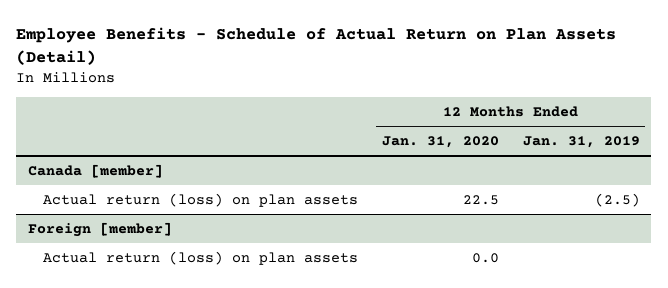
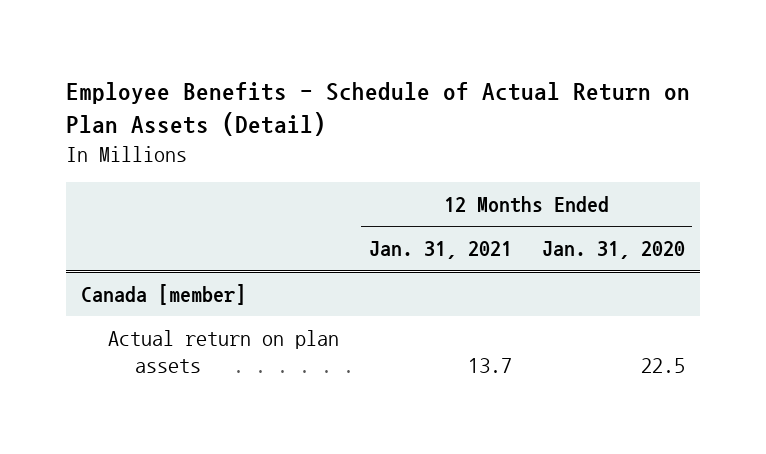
[522,136,640,149] Jan. 31, 2019 -> none
none -> [368,241,512,260] Jan. 31, 2021
[28,221,173,237] Foreign [member] -> none
[42,250,358,265] Actual return (loss) on plan assets -> none
[42,192,358,207] Actual return (loss) on plan assets -> [107,329,339,374] Actual return on plan assets

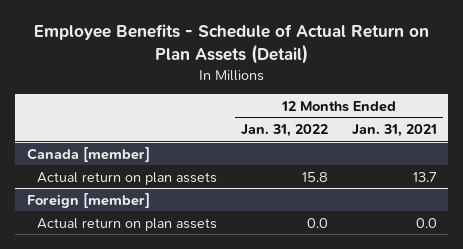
[541,241,685,260] Jan. 31, 2020 -> none
none -> [240,124,328,138] Jan. 31, 2022
none -> [26,192,150,208] Foreign [member]
none -> [37,217,218,231] Actual return on plan assets

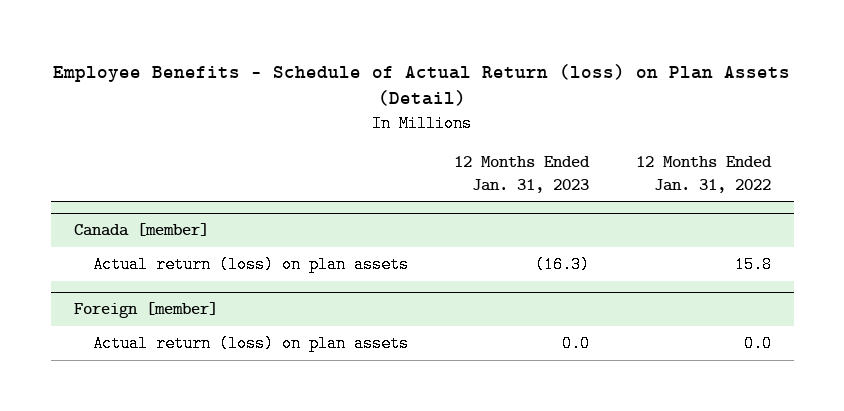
[33,24,429,65] Employee Benefits - Schedule of Actual Return on Plan Assets (Detail) -> [53,63,791,107] Employee Benefits - Schedule of Actual Return (loss) on Plan Assets (Detail)
[351,124,437,138] Jan. 31, 2021 -> none
none -> [454,156,591,193] 12 Months Ended Jan. 31, 2023
[37,171,218,185] Actual return on plan assets -> [93,256,410,274] Actual return (loss) on plan assets
[37,217,218,231] Actual return on plan assets -> [93,335,410,353] Actual return (loss) on plan assets

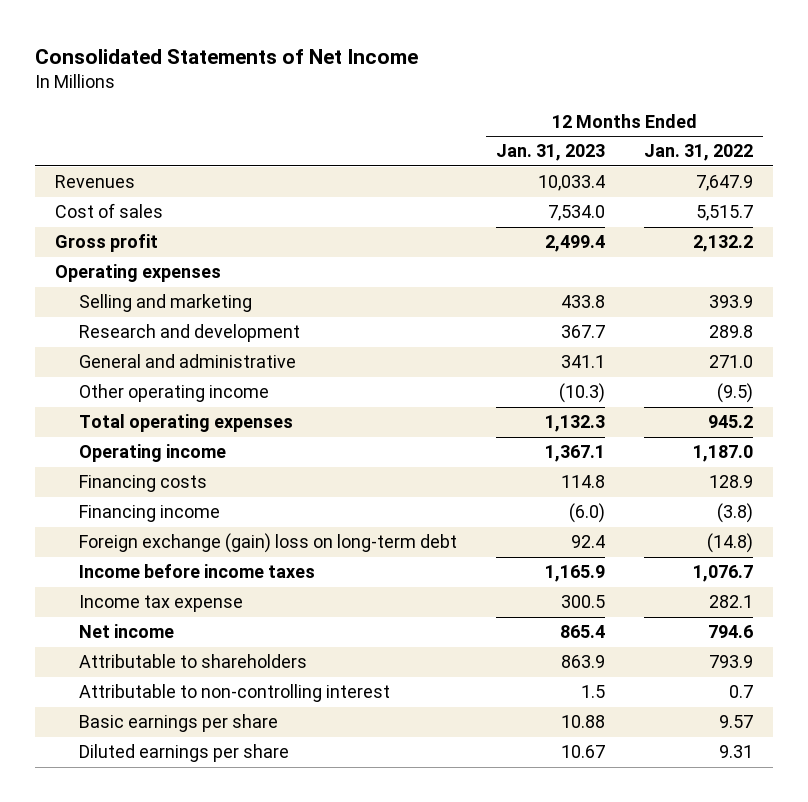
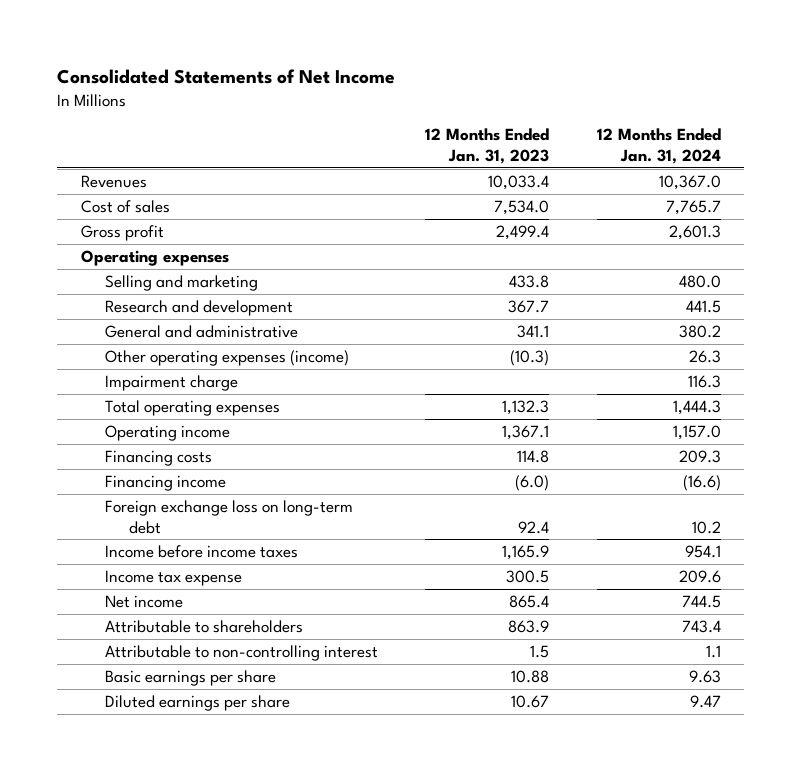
[644,144,754,162] Jan. 31, 2022 -> none
none -> [596,128,721,165] 12 Months Ended Jan. 31, 2024
[78,384,269,403] Other operating income -> [105,349,350,366] Other operating expenses (income)
none -> [105,374,239,391] Impairment charge
[78,533,457,554] Foreign exchange (gain) loss on long-term debt -> [105,499,354,534] Foreign exchange loss on long-term debt

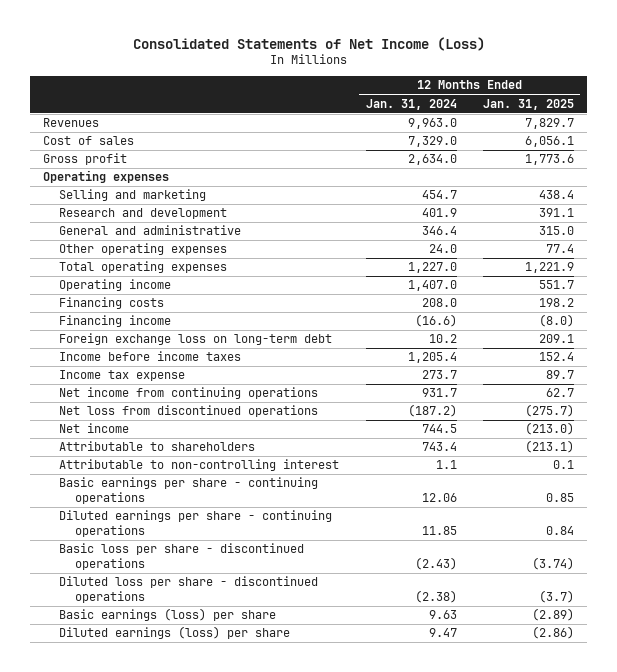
[56,69,395,85] Consolidated Statements of Net Income -> [132,36,485,51] Consolidated Statements of Net Income (Loss)
[425,128,550,165] 12 Months Ended Jan. 31, 2023 -> none
none -> [482,98,574,110] Jan. 31, 2025
[658,174,721,190] 10,367.0 -> [407,118,457,130] 9,963.0
[665,199,721,215] 7,765.7 -> [407,136,457,148] 7,329.0
[668,224,721,240] 2,601.3 -> [407,154,457,166] 2,634.0
[105,374,239,391] Impairment charge -> none
[678,274,721,288] 480.0 -> [421,190,457,200] 454.7
[685,299,721,313] 441.5 -> [421,208,457,218] 401.9
[678,324,721,338] 380.2 -> [421,226,457,236] 346.4
[105,349,350,366] Other operating expenses (income) -> [59,243,228,256] Other operating expenses
[688,349,721,363] 26.3 -> [428,244,457,254] 24.0
[672,399,721,415] 1,444.3 -> [407,262,457,274] 1,227.0
[672,424,721,440] 1,157.0 -> [407,280,457,292] 1,407.0
[678,449,721,463] 209.3 -> [421,298,457,308] 208.0
[684,544,721,558] 954.1 -> [407,352,457,364] 1,205.4
[678,569,721,583] 209.6 -> [421,370,457,380] 273.7
none -> [59,387,319,400] Net income from continuing operations
none -> [59,405,319,418] Net loss from discontinued operations
none -> [59,477,319,505] Basic earnings per share - continuing operations
none -> [59,510,333,538] Diluted earnings per share - continuing operations
none -> [59,543,305,571] Basic loss per share - discontinued operations
none -> [59,576,319,604] Diluted loss per share - discontinued operations
[105,669,277,686] Basic earnings per share -> [59,608,277,622] Basic earnings (loss) per share
[105,694,291,711] Diluted earnings per share -> [59,626,291,640] Diluted earnings (loss) per share

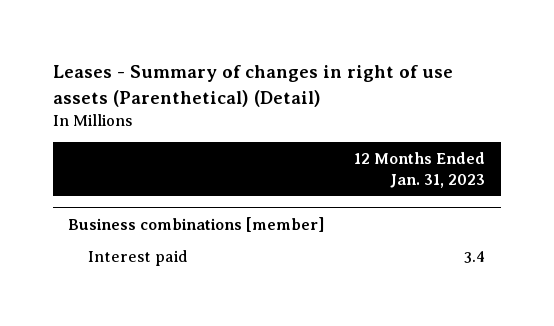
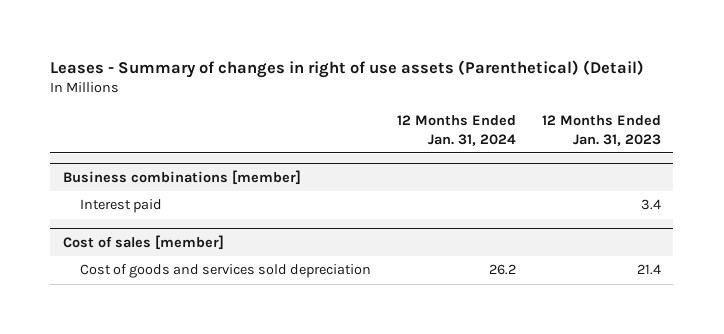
none -> [396,115,516,146] 12 Months Ended Jan. 31, 2024
none -> [63,234,225,250] Cost of sales [member]
none -> [79,264,371,279] Cost of goods and services sold depreciation

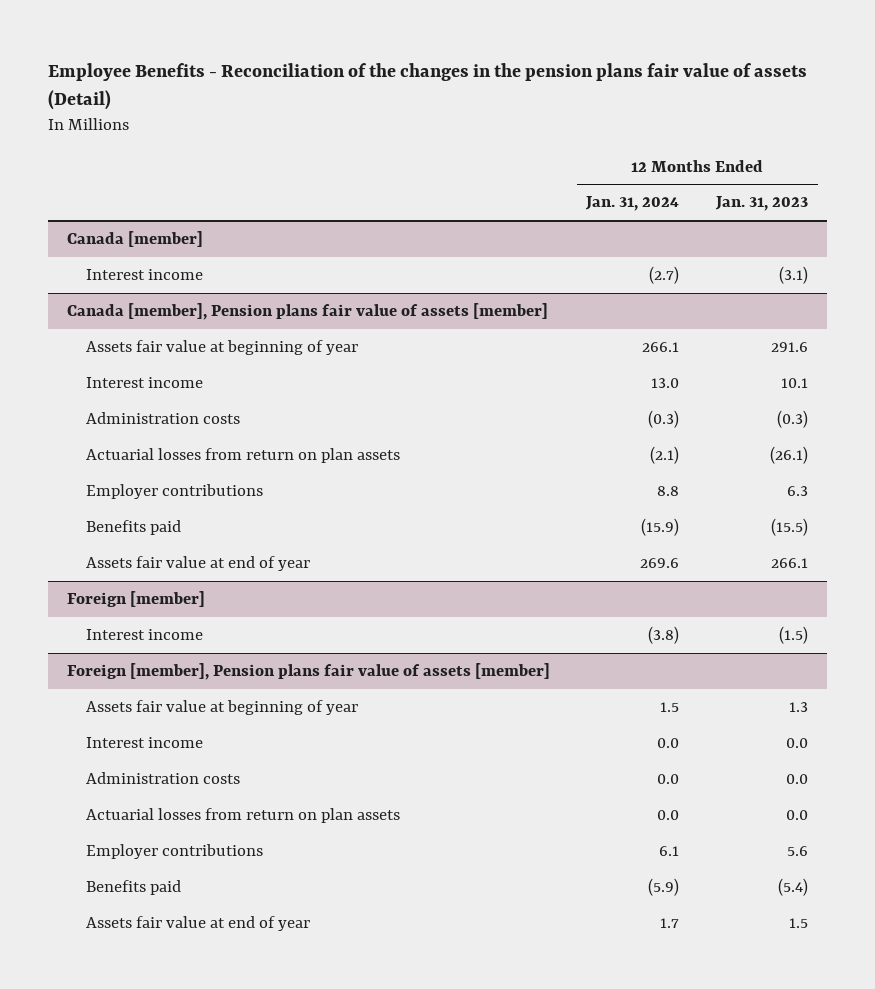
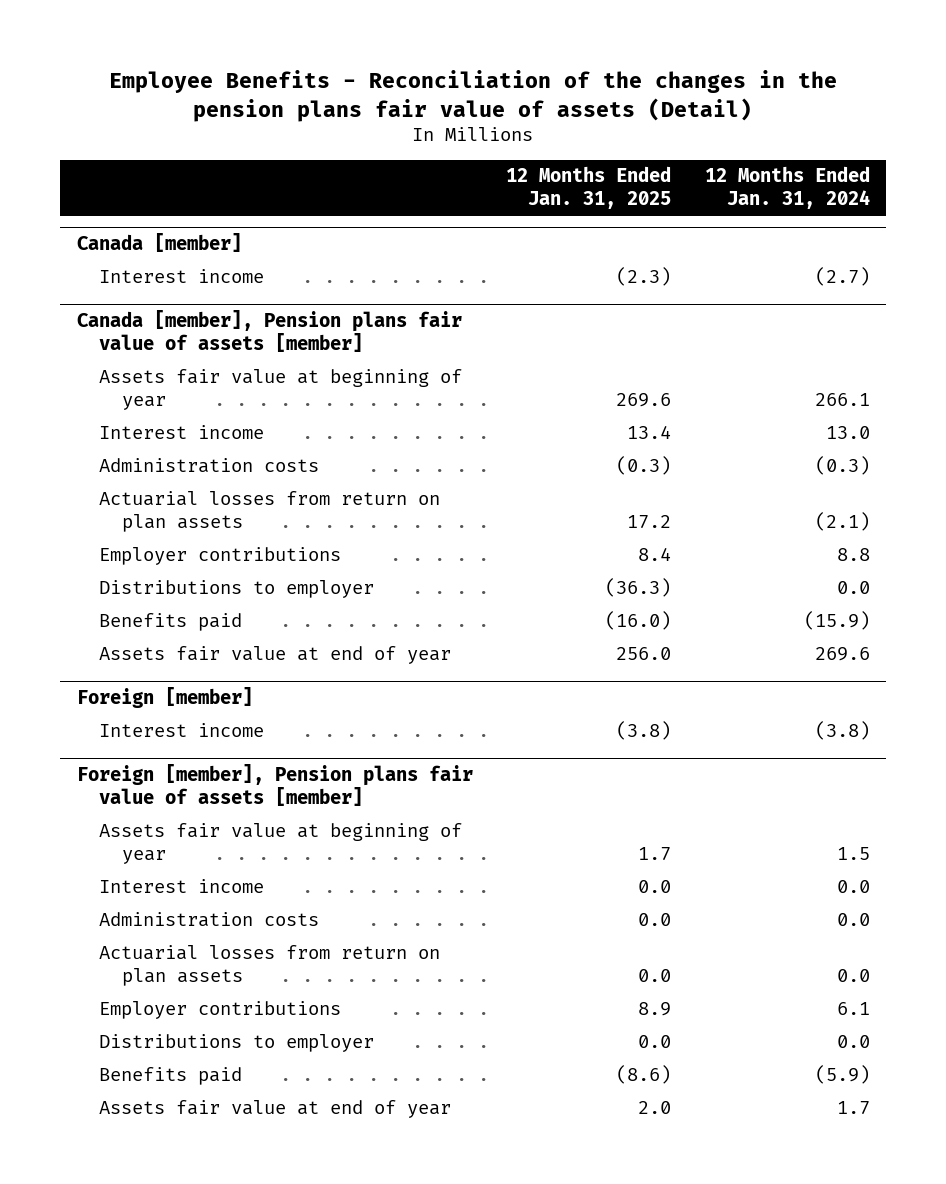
[715,196,809,212] Jan. 31, 2023 -> none
none -> [506,166,672,210] 12 Months Ended Jan. 31, 2025
none -> [99,579,375,598] Distributions to employer
none -> [99,1033,375,1052] Distributions to employer

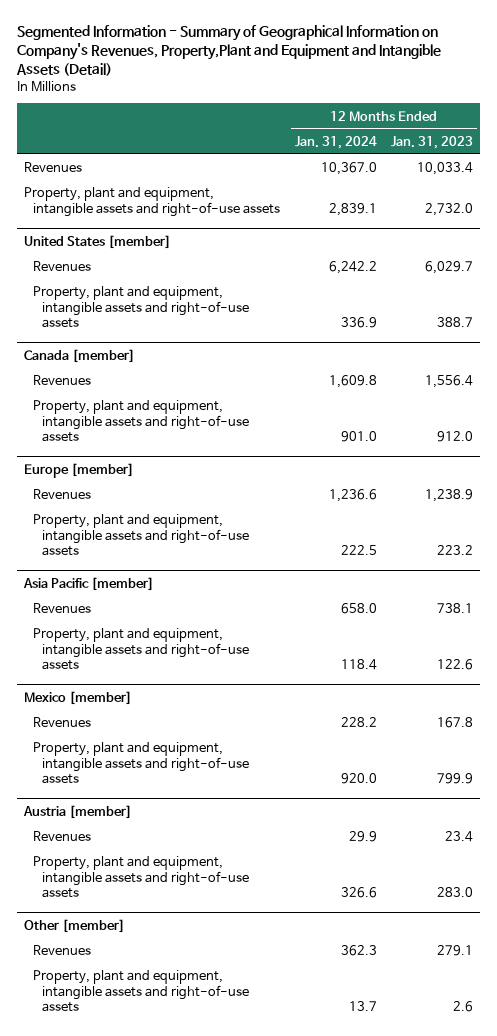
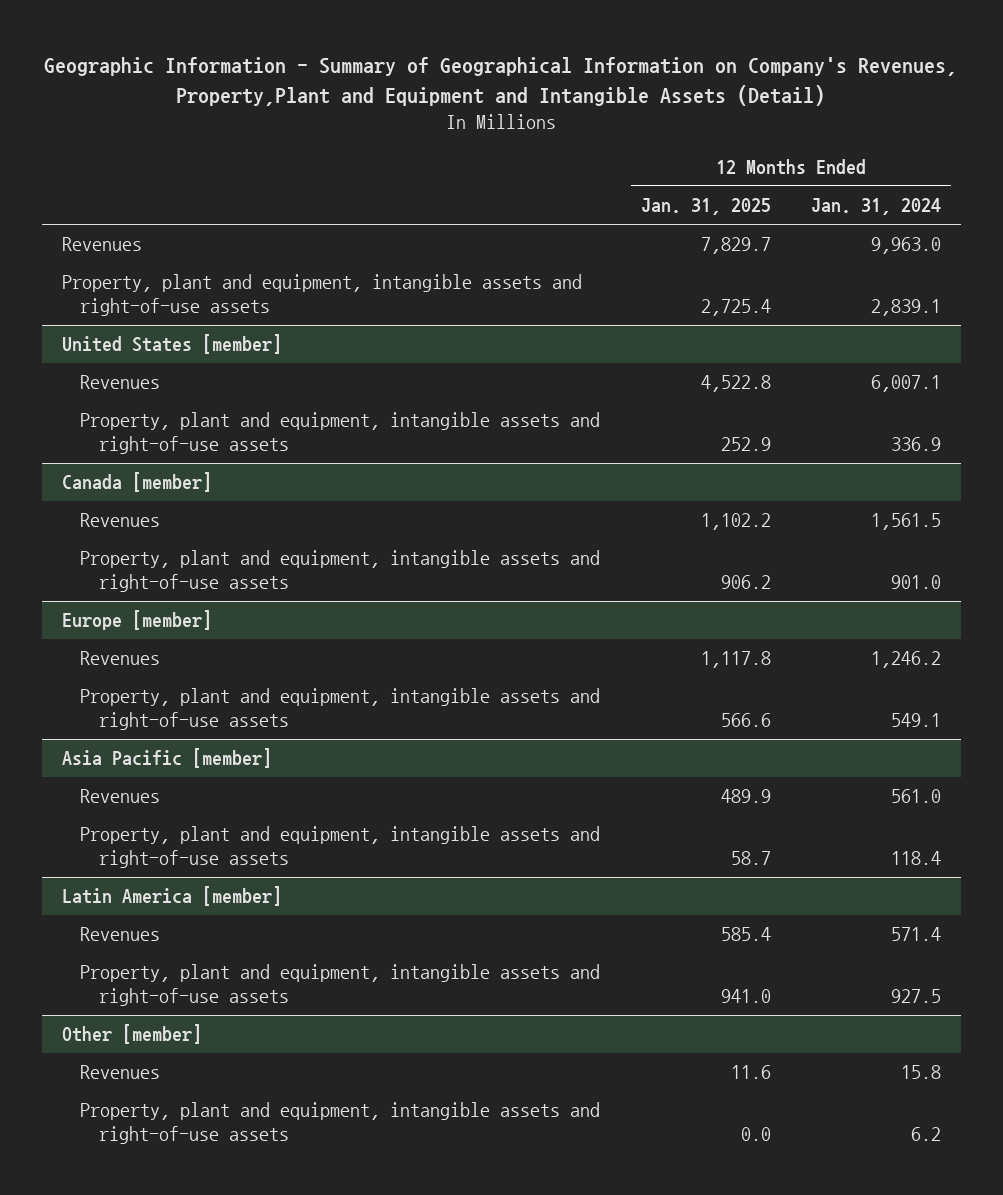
[15,25,441,77] Segmented Information - Summary of Geographical Information on Company's Revenues, Property,Plant and Equipment and Intangible Assets (Detail) -> [44,56,958,106] Geographic Information - Summary of Geographical Information on Company's Revenues, Property,Plant and Equipment and Intangible Assets (Detail)
[391,135,474,149] Jan. 31, 2023 -> none
none -> [640,198,771,216] Jan. 31, 2025
[320,162,377,176] 10,367.0 -> [870,237,941,255] 9,963.0
[328,261,377,275] 6,242.2 -> [870,375,941,393] 6,007.1
[328,375,377,389] 1,609.8 -> [870,513,941,531] 1,561.5
[328,489,377,503] 1,236.6 -> [870,651,941,669] 1,246.2
[340,545,377,556] 222.5 -> [890,713,941,728] 549.1
[340,603,377,615] 658.0 -> [890,789,941,804] 561.0
[24,690,133,705] Mexico [member] -> none
[23,804,133,819] Austria [member] -> none
[33,831,92,842] Revenues -> none
[33,856,250,899] Property, plant and equipment, intangible assets and right-of-use assets -> none
none -> [61,886,282,907] Latin America [member]
[340,717,377,728] 228.2 -> [890,927,941,942] 571.4
[340,773,377,785] 920.0 -> [890,989,941,1004] 927.5
[340,945,377,957] 362.3 -> [900,1065,941,1080] 15.8
[348,1001,377,1012] 13.7 -> [910,1127,941,1142] 6.2

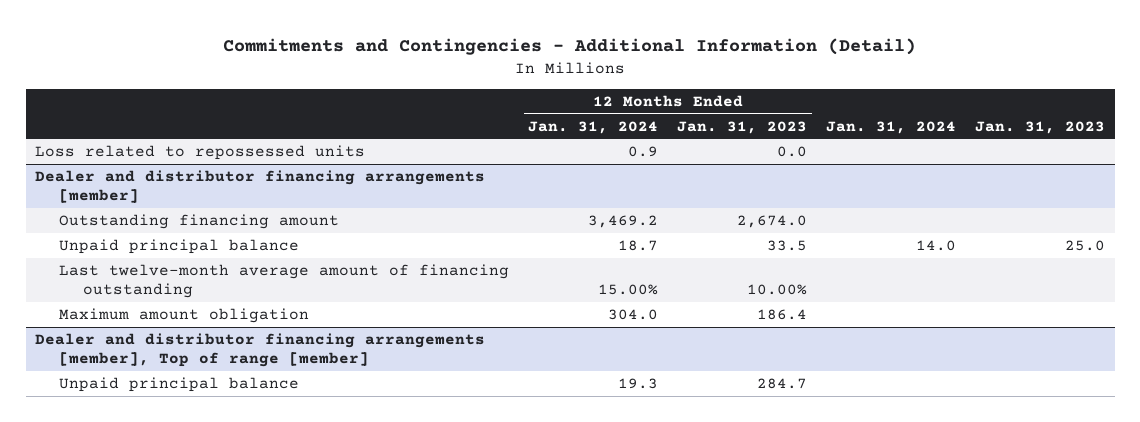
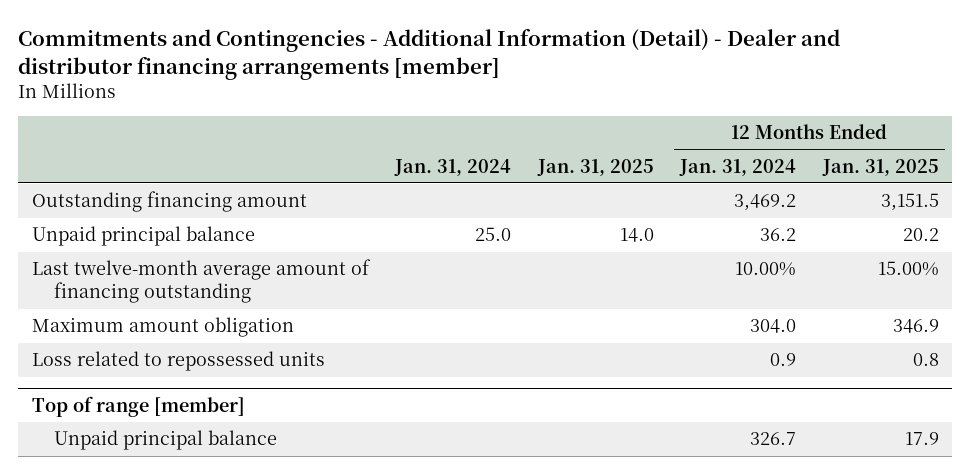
[223,38,917,56] Commitments and Contingencies - Additional Information (Detail) -> [18,29,841,80] Commitments and Contingencies - Additional Information (Detail) - Dealer and distributor financing arrangements [member]
[677,120,808,134] Jan. 31, 2023 -> none
[975,120,1106,134] Jan. 31, 2023 -> none
none -> [536,158,654,176] Jan. 31, 2025
none -> [821,158,939,176] Jan. 31, 2025
[35,169,486,204] Dealer and distributor financing arrangements [member] -> none
[618,239,659,251] 18.7 -> [760,228,797,242] 36.2
[916,239,957,251] 14.0 -> [475,227,512,242] 25.0
[598,284,659,296] 15.00% -> [735,262,797,277] 10.00%
[35,332,486,368] Dealer and distributor financing arrangements [member], Top of range [member] -> none
[35,144,366,160] Loss related to repossessed units -> [31,351,325,372] Loss related to repossessed units
none -> [31,395,245,417] Top of range [member]
[618,377,659,389] 19.3 -> [750,432,797,446] 326.7

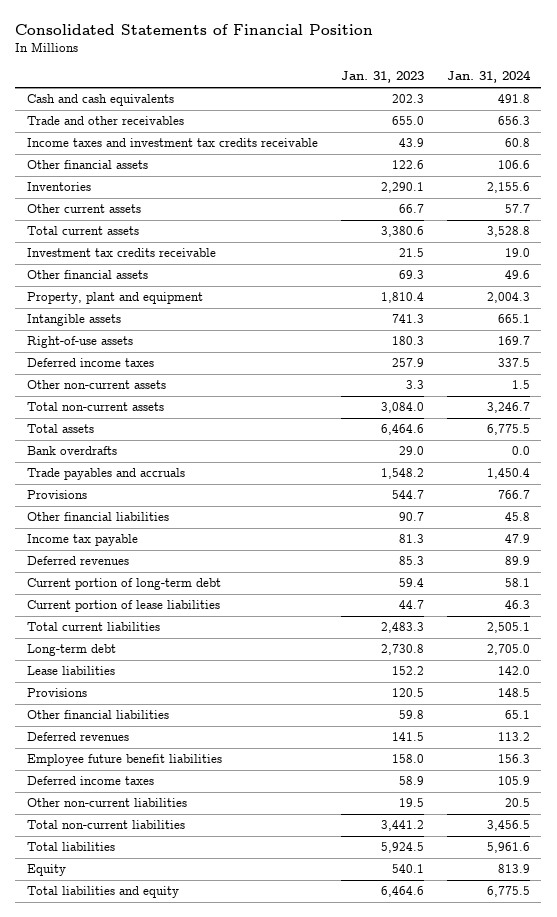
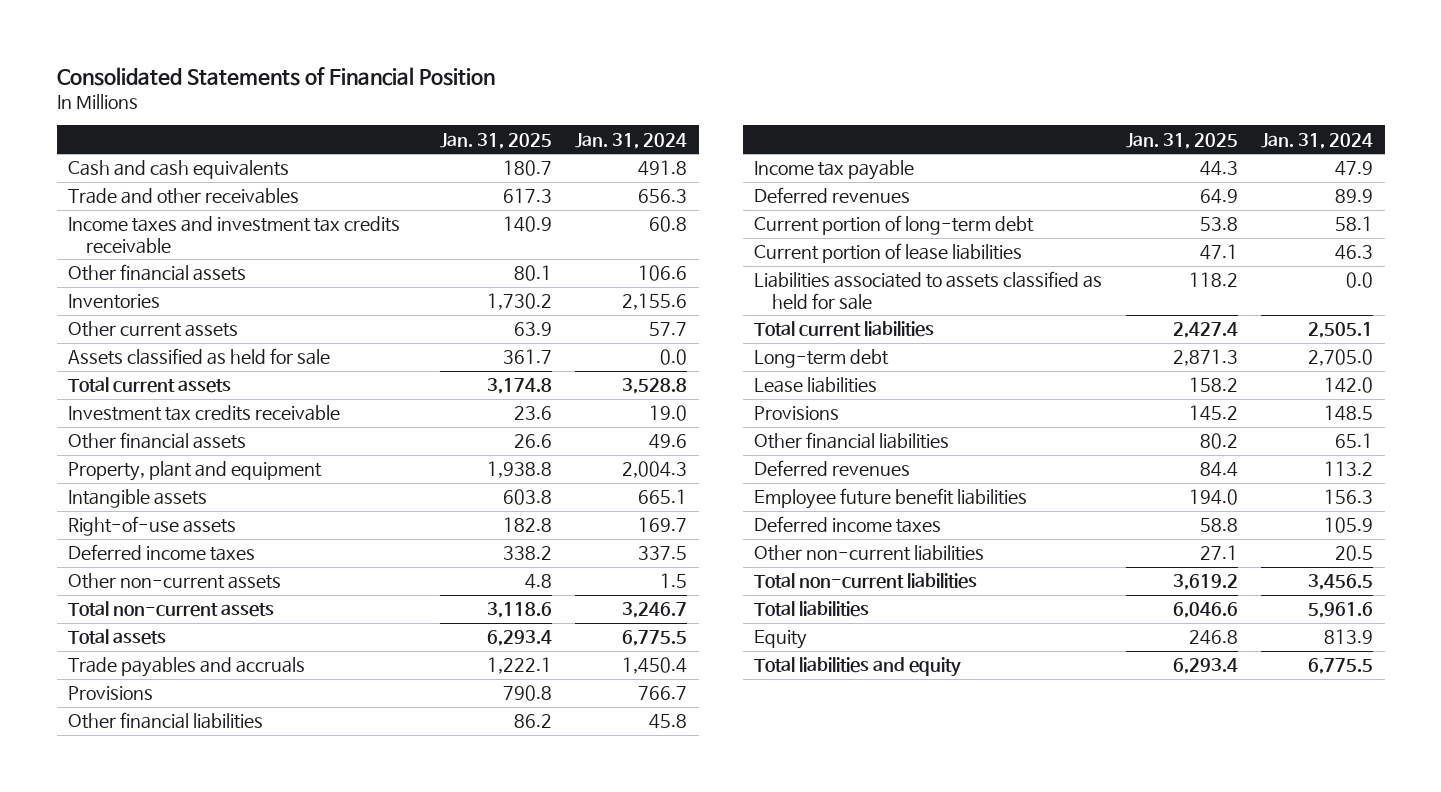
[340,71,424,84] Jan. 31, 2023 -> none
none -> [439,132,552,149] Jan. 31, 2025
none -> [68,348,331,366] Assets classified as held for sale
[26,446,117,456] Bank overdrafts -> none
none -> [754,271,1103,310] Liabilities associated to assets classified as held for sale

